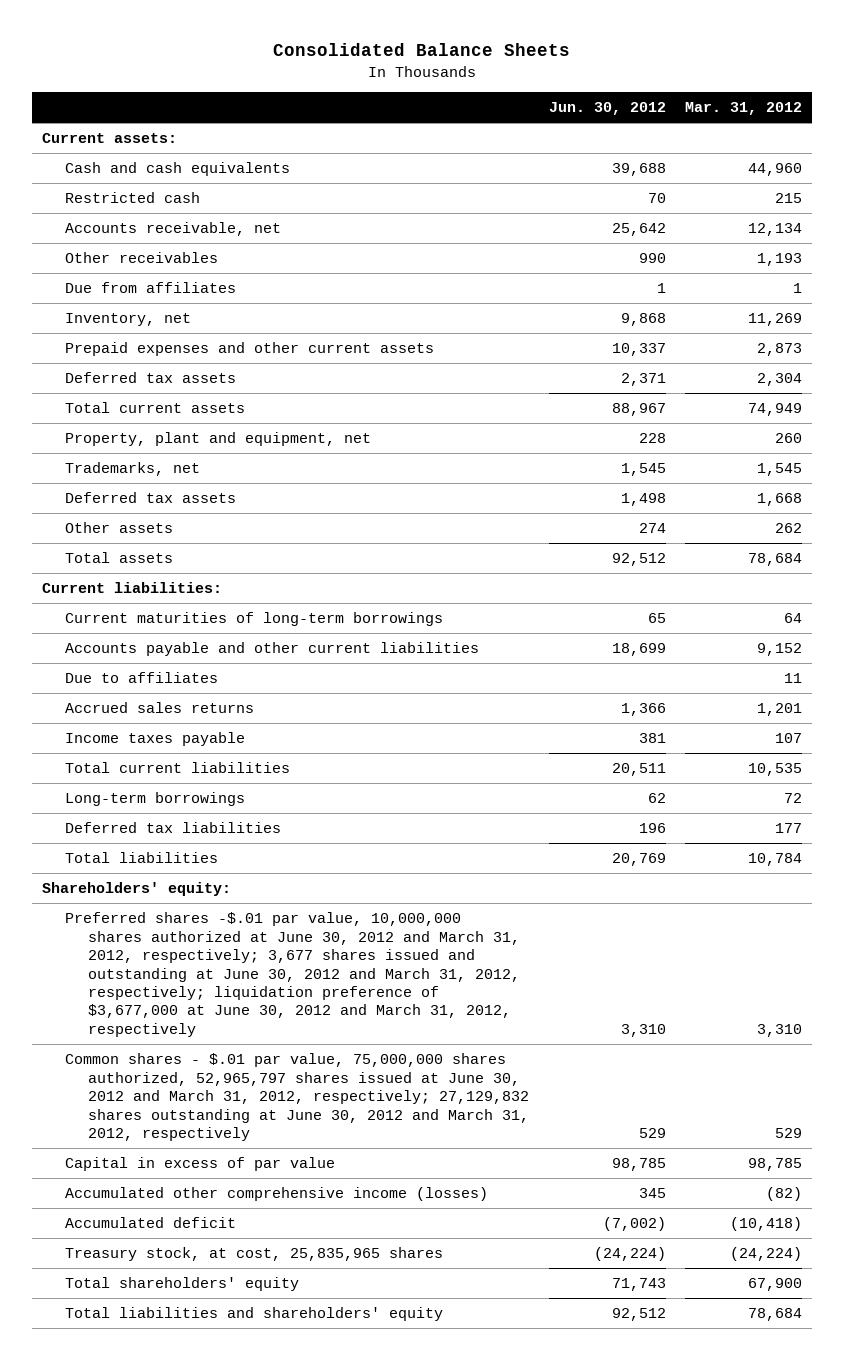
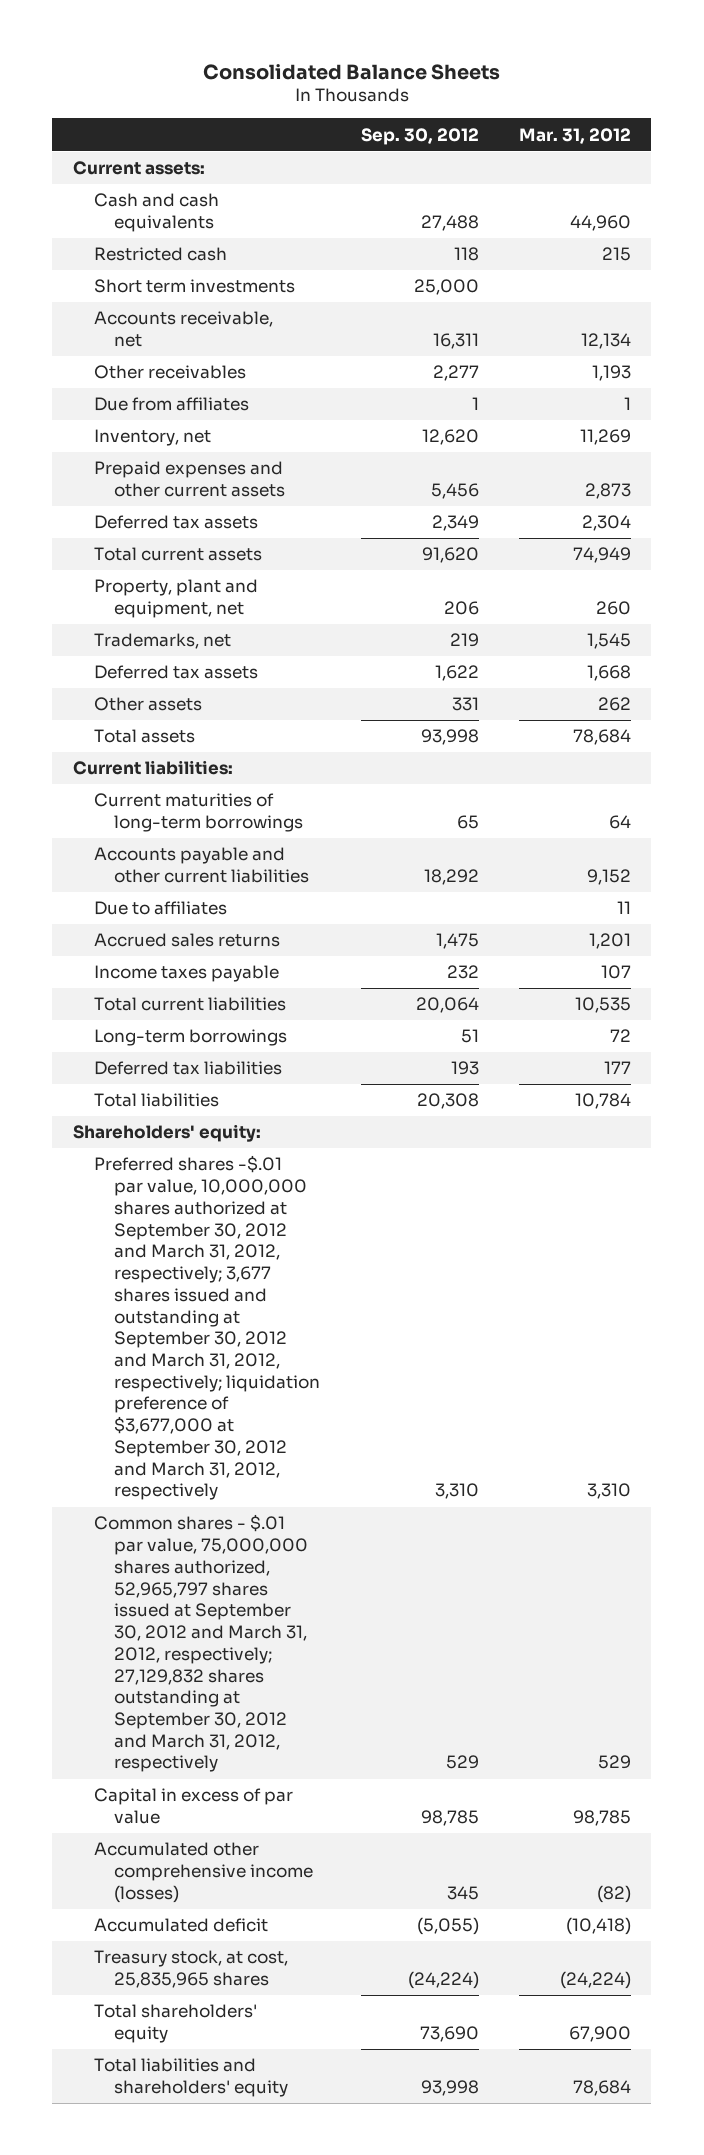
[548,101,666,115] Jun. 30, 2012 -> none
none -> [360,127,479,145] Sep. 30, 2012
none -> [93,279,295,294] Short term investments
[64,912,520,1037] Preferred shares -$.01 par value, 10,000,000 shares authorized at June 30, 2012 and March 31, 2012, respectively; 3,677 shares issued and outstanding at June 30, 2012 and March 31, 2012, respectively; liquidation preference of $3,677,000 at June 30, 2012 and March 31, 2012, respectively -> [93,1155,321,1501] Preferred shares -$.01 par value, 10,000,000 shares authorized at September 30, 2012 and March 31, 2012, respectively; 3,677 shares issued and outstanding at September 30, 2012 and March 31, 2012, respectively; liquidation preference of $3,677,000 at September 30, 2012 and March 31, 2012, respectively
[64,1053,529,1141] Common shares - $.01 par value, 75,000,000 shares authorized, 52,965,797 shares issued at June 30, 2012 and March 31, 2012, respectively; 27,129,832 shares outstanding at June 30, 2012 and March 31, 2012, respectively -> [93,1514,309,1773] Common shares - $.01 par value, 75,000,000 shares authorized, 52,965,797 shares issued at September 30, 2012 and March 31, 2012, respectively; 27,129,832 shares outstanding at September 30, 2012 and March 31, 2012, respectively

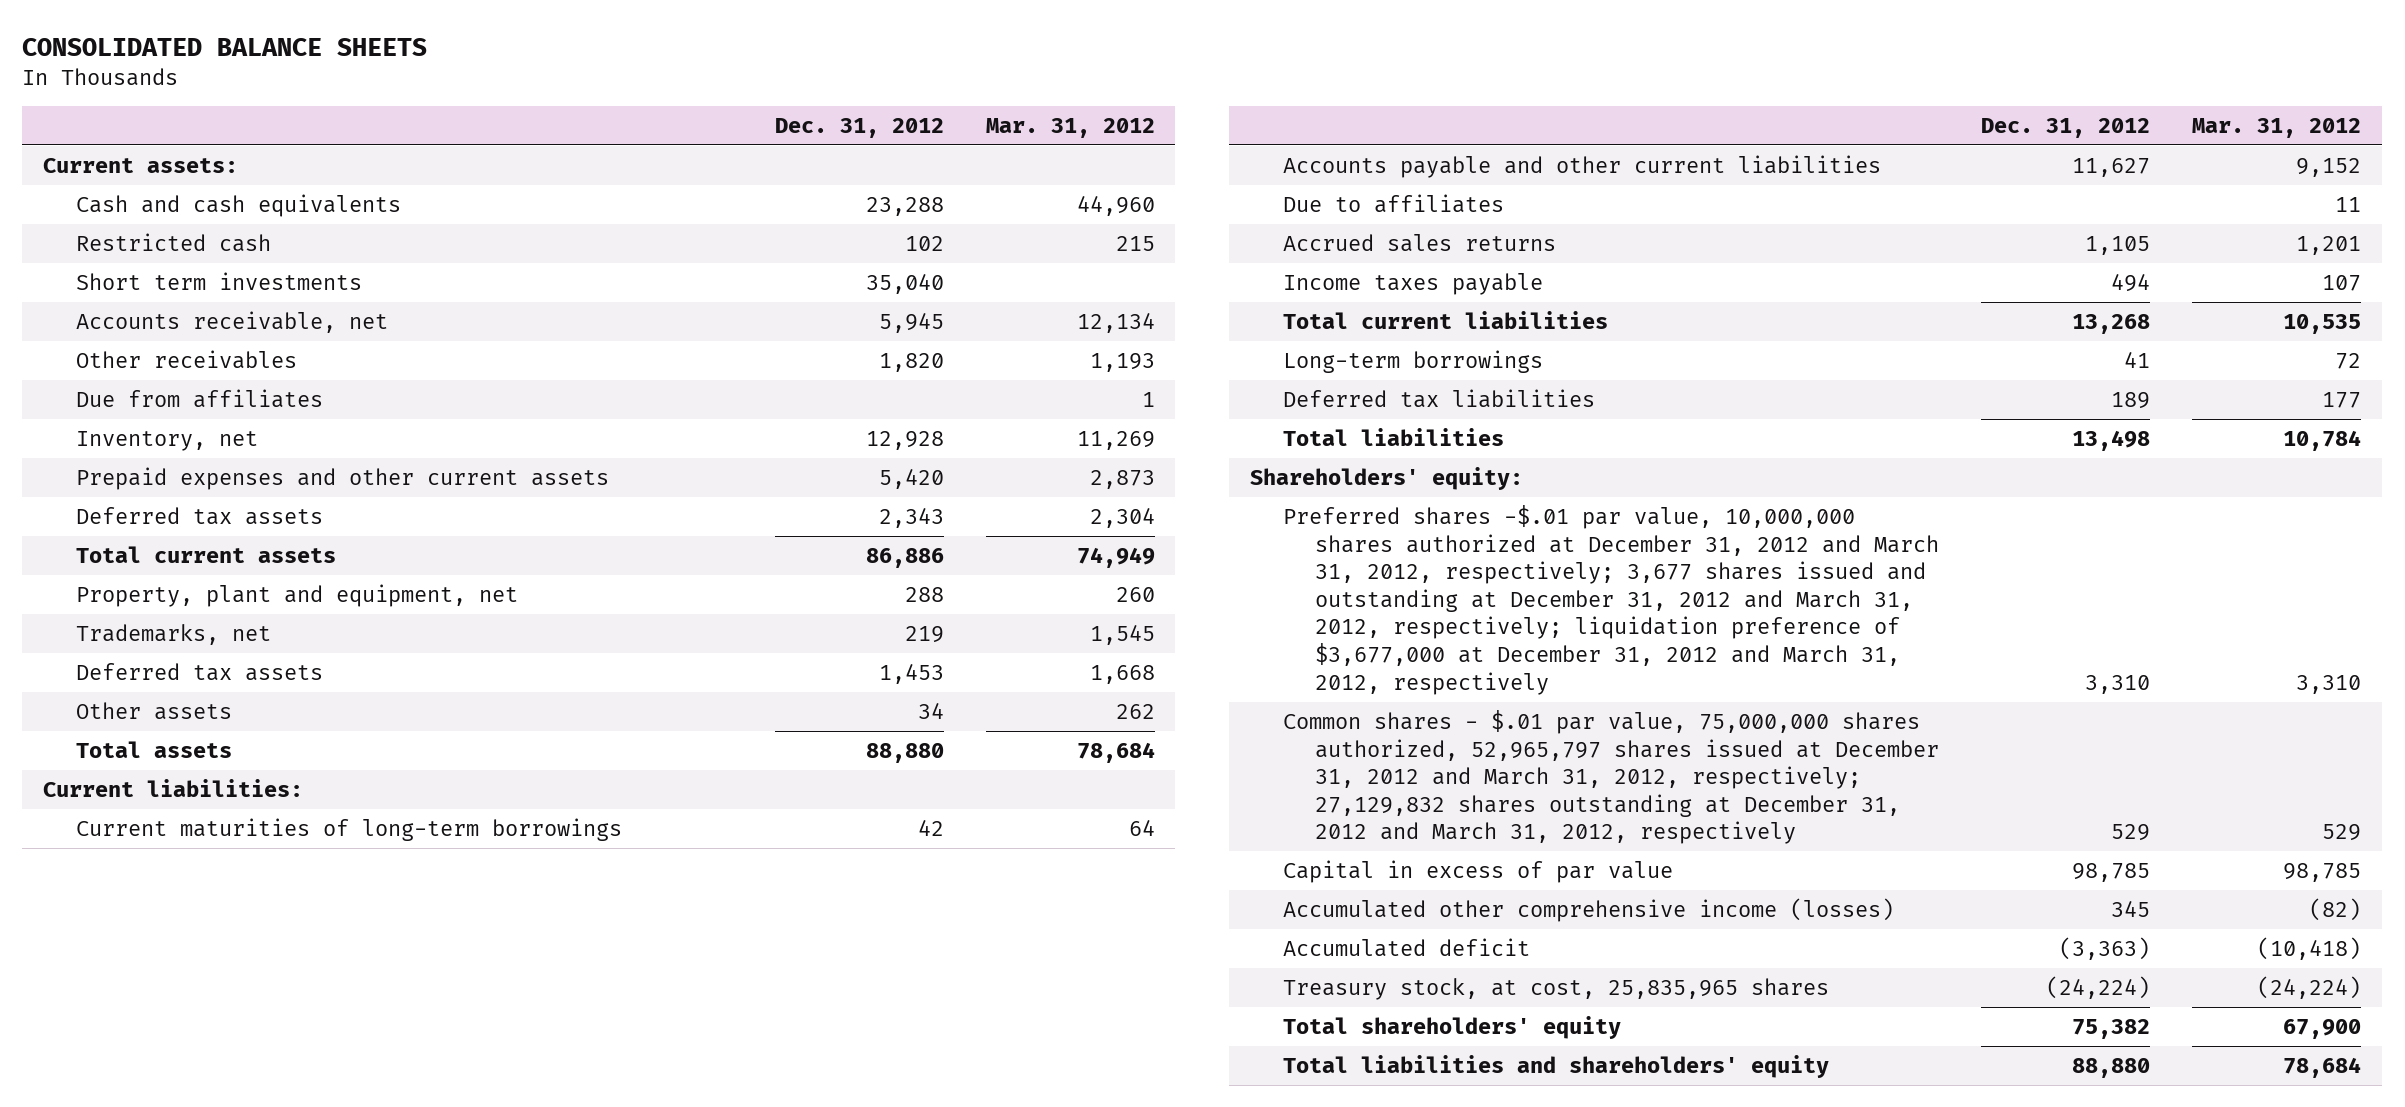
[202,63,500,80] Consolidated Balance Sheets -> [22,37,428,56] CONSOLIDATED BALANCE SHEETS
[360,127,479,145] Sep. 30, 2012 -> none
none -> [774,117,944,138] Dec. 31, 2012
[93,1155,321,1501] Preferred shares -$.01 par value, 10,000,000 shares authorized at September 30, 2012 and March 31, 2012, respectively; 3,677 shares issued and outstanding at September 30, 2012 and March 31, 2012, respectively; liquidation preference of $3,677,000 at September 30, 2012 and March 31, 2012, respectively -> [1282,504,1940,695] Preferred shares -$.01 par value, 10,000,000 shares authorized at December 31, 2012 and March 31, 2012, respectively; 3,677 shares issued and outstanding at December 31, 2012 and March 31, 2012, respectively; liquidation preference of $3,677,000 at December 31, 2012 and March 31, 2012, respectively
[93,1514,309,1773] Common shares - $.01 par value, 75,000,000 shares authorized, 52,965,797 shares issued at September 30, 2012 and March 31, 2012, respectively; 27,129,832 shares outstanding at September 30, 2012 and March 31, 2012, respectively -> [1282,709,1940,845] Common shares - $.01 par value, 75,000,000 shares authorized, 52,965,797 shares issued at December 31, 2012 and March 31, 2012, respectively; 27,129,832 shares outstanding at December 31, 2012 and March 31, 2012, respectively

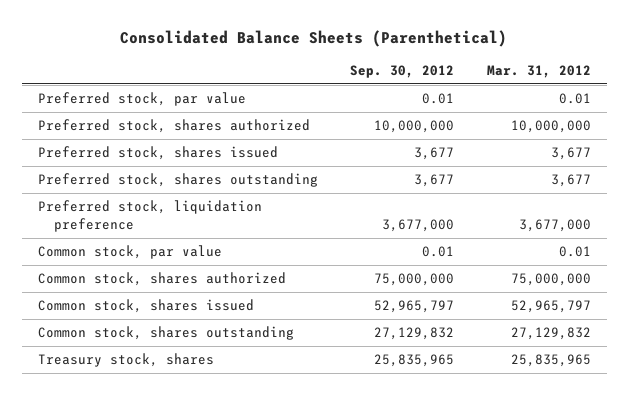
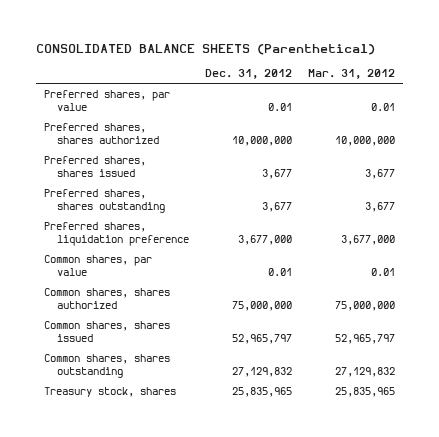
[120,29,508,47] Consolidated Balance Sheets (Parenthetical) -> [36,43,376,55] CONSOLIDATED BALANCE SHEETS (Parenthetical)
[350,64,455,78] Sep. 30, 2012 -> none
none -> [204,69,292,80] Dec. 31, 2012
[38,92,247,107] Preferred stock, par value -> [44,89,171,112] Preferred shares, par value
[38,119,311,134] Preferred stock, shares authorized -> [44,122,159,145] Preferred shares, shares authorized
[38,146,279,161] Preferred stock, shares issued -> [44,155,147,178] Preferred shares, shares issued
[38,173,319,188] Preferred stock, shares outstanding -> [44,188,165,214] Preferred shares, shares outstanding
[38,200,263,232] Preferred stock, liquidation preference -> [44,221,189,247] Preferred shares, liquidation preference
[38,245,223,260] Common stock, par value -> [44,254,153,277] Common shares, par value
[38,272,287,287] Common stock, shares authorized -> [44,287,171,310] Common shares, shares authorized
[38,299,255,314] Common stock, shares issued -> [44,320,171,343] Common shares, shares issued
[38,326,295,341] Common stock, shares outstanding -> [44,353,171,379] Common shares, shares outstanding

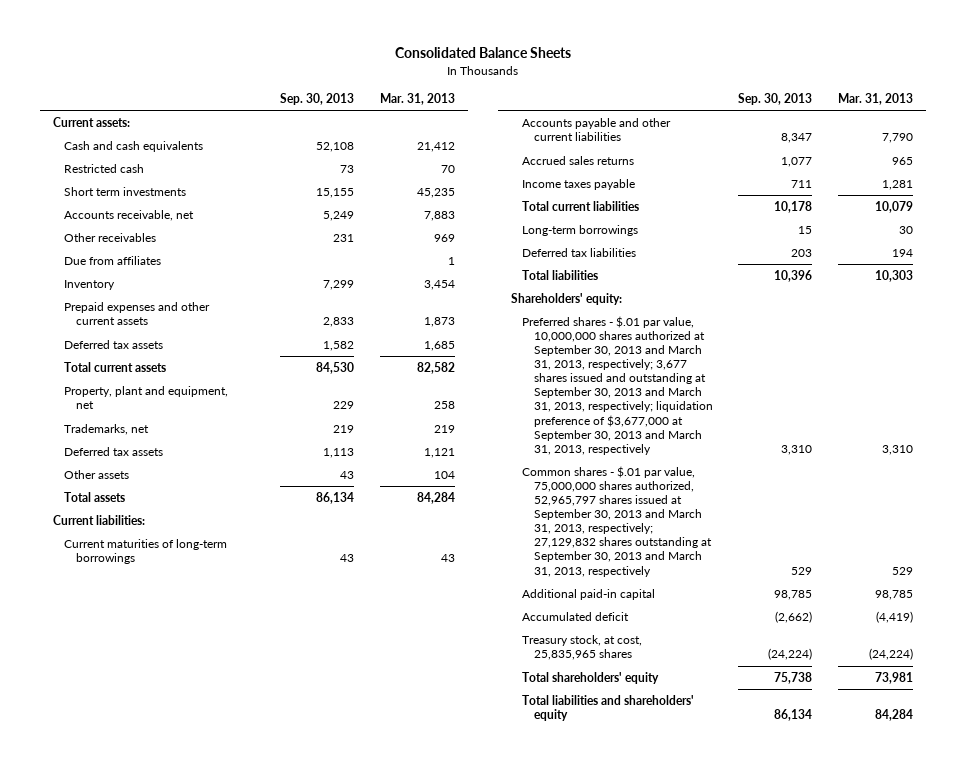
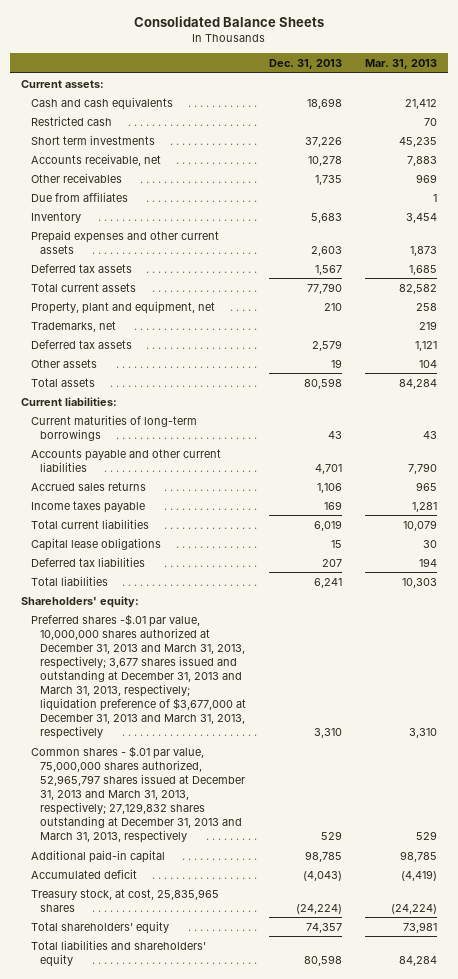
[280,92,355,105] Sep. 30, 2013 -> none
none -> [268,58,342,69] Dec. 31, 2013
[522,225,639,237] Long-term borrowings -> none
none -> [30,537,161,551] Capital lease obligations
[522,316,713,455] Preferred shares - $.01 par value, 10,000,000 shares authorized at September 30, 2013 and March 31, 2013, respectively; 3,677 shares issued and outstanding at September 30, 2013 and March 31, 2013, respectively; liquidation preference of $3,677,000 at September 30, 2013 and March 31, 2013, respectively -> [30,613,247,740] Preferred shares -$.01 par value, 10,000,000 shares authorized at December 31, 2013 and March 31, 2013, respectively; 3,677 shares issued and outstanding at December 31, 2013 and March 31, 2013, respectively; liquidation preference of $3,677,000 at December 31, 2013 and March 31, 2013, respectively
[522,466,712,577] Common shares - $.01 par value, 75,000,000 shares authorized, 52,965,797 shares issued at September 30, 2013 and March 31, 2013, respectively; 27,129,832 shares outstanding at September 30, 2013 and March 31, 2013, respectively -> [30,745,246,844] Common shares - $.01 par value, 75,000,000 shares authorized, 52,965,797 shares issued at December 31, 2013 and March 31, 2013, respectively; 27,129,832 shares outstanding at December 31, 2013 and March 31, 2013, respectively

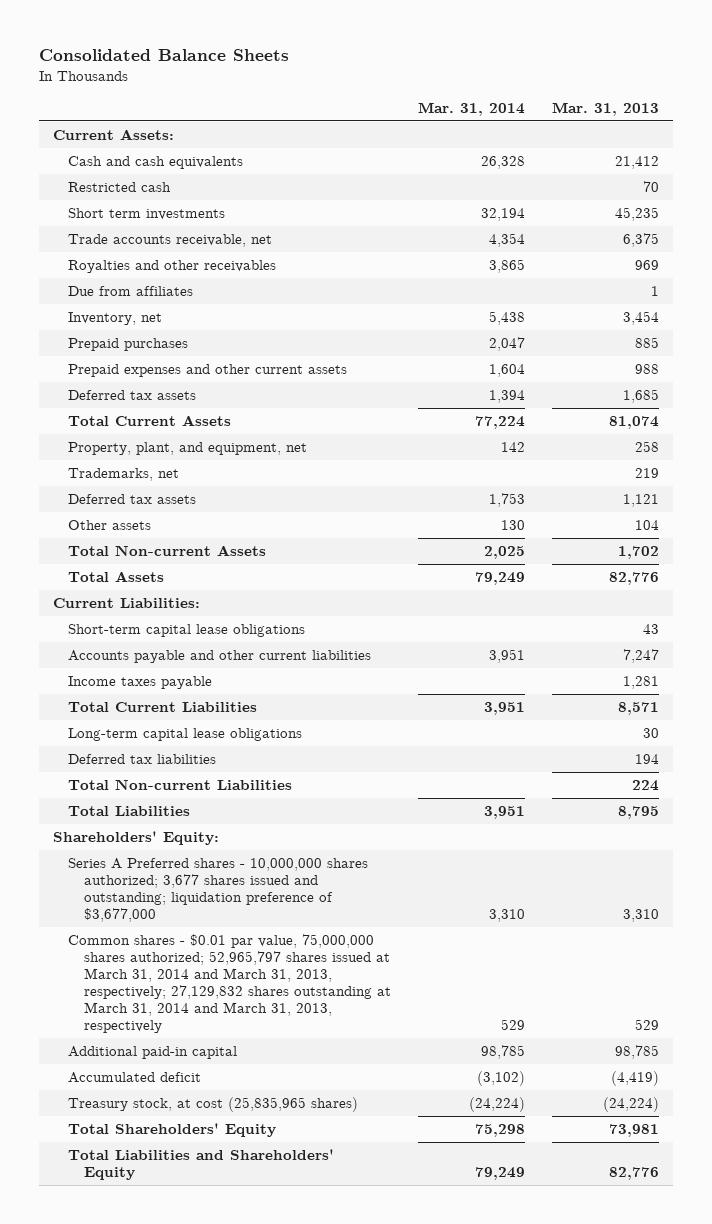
[268,58,342,69] Dec. 31, 2013 -> none
none -> [418,101,526,116] Mar. 31, 2014
[21,79,105,88] Current assets: -> [52,128,174,140] Current Assets:
[30,153,161,166] Accounts receivable, net -> [68,233,273,247] Trade accounts receivable, net
[406,155,437,166] 7,883 -> [623,232,660,247] 6,375
[30,172,122,183] Other receivables -> [68,259,277,273] Royalties and other receivables
[30,211,81,223] Inventory -> [68,311,163,325] Inventory, net
none -> [68,337,189,351] Prepaid purchases
[409,245,437,256] 1,873 -> [635,363,660,374] 988
[30,282,136,292] Total current assets -> [68,414,232,426] Total Current Assets
[398,283,437,294] 82,582 -> [609,415,660,429] 81,074
[30,300,215,314] Property, plant and equipment, net -> [68,441,308,455] Property, plant, and equipment, net
[30,414,197,441] Current maturities of long-term borrowings -> none
[30,481,146,491] Accrued sales returns -> none
none -> [68,544,267,556] Total Non-current Assets
[30,377,95,387] Total assets -> [68,570,165,582] Total Assets
[398,378,437,389] 84,284 -> [609,571,660,585] 82,776
[21,396,118,406] Current liabilities: -> [52,597,200,608] Current Liabilities:
none -> [68,623,306,637] Short-term capital lease obligations
[407,462,437,474] 7,790 -> [623,648,660,663] 7,247
[30,518,149,529] Total current liabilities -> [68,701,258,712] Total Current Liabilities
[402,519,437,531] 10,079 -> [618,701,660,715] 8,571
[30,537,161,551] Capital lease obligations -> [68,727,303,741] Long-term capital lease obligations
none -> [68,778,293,790] Total Non-current Liabilities
[30,575,108,586] Total liabilities -> [68,805,191,816] Total Liabilities
[401,577,437,588] 10,303 -> [618,805,660,819] 8,795
[21,595,140,608] Shareholders' equity: -> [52,830,219,845] Shareholders' Equity:
[30,613,247,740] Preferred shares -$.01 par value, 10,000,000 shares authorized at December 31, 2013 and March 31, 2013, respectively; 3,677 shares issued and outstanding at December 31, 2013 and March 31, 2013, respectively; liquidation preference of $3,677,000 at December 31, 2013 and March 31, 2013, respectively -> [68,857,369,923] Series A Preferred shares - 10,000,000 shares authorized; 3,677 shares issued and outstanding; liquidation preference of $3,677,000
[30,745,246,844] Common shares - $.01 par value, 75,000,000 shares authorized, 52,965,797 shares issued at December 31, 2013 and March 31, 2013, respectively; 27,129,832 shares outstanding at December 31, 2013 and March 31, 2013, respectively -> [68,933,391,1034] Common shares - $0.01 par value, 75,000,000 shares authorized; 52,965,797 shares issued at March 31, 2014 and March 31, 2013, respectively; 27,129,832 shares outstanding at March 31, 2014 and March 31, 2013, respectively
[30,888,219,912] Treasury stock, at cost, 25,835,965 shares -> [68,1096,359,1112] Treasury stock, at cost (25,835,965 shares)
[30,920,169,934] Total shareholders' equity -> [68,1122,277,1137] Total Shareholders' Equity
[30,939,206,967] Total liabilities and shareholders' equity -> [68,1148,335,1180] Total Liabilities and Shareholders' Equity
[398,955,437,966] 84,284 -> [609,1166,660,1180] 82,776

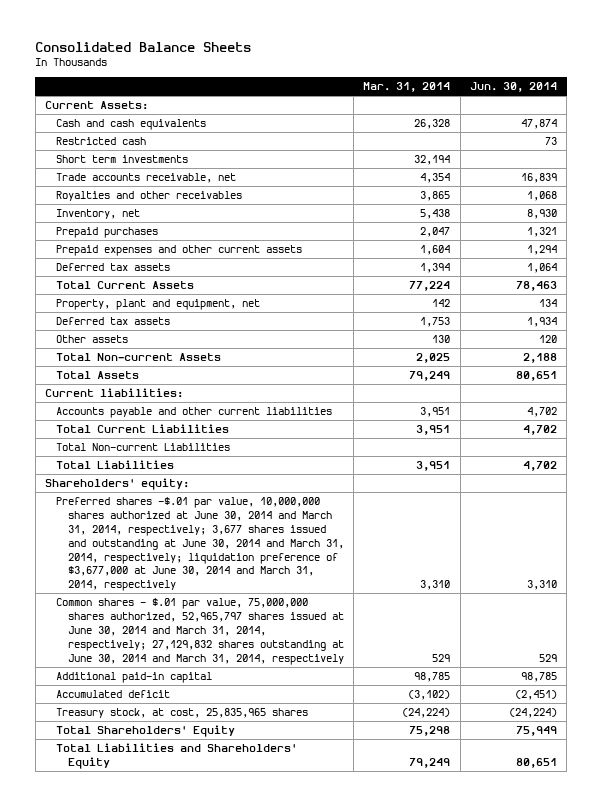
[552,101,660,116] Mar. 31, 2013 -> none
none -> [469,82,557,93] Jun. 30, 2014
[68,285,194,296] Due from affiliates -> none
[68,467,180,481] Trademarks, net -> none
[68,441,308,455] Property, plant, and equipment, net -> [56,299,261,311] Property, plant and equipment, net
[68,623,306,637] Short-term capital lease obligations -> none
[52,597,200,608] Current Liabilities: -> [44,388,183,399] Current liabilities:
[68,675,213,689] Income taxes payable -> none
[68,727,303,741] Long-term capital lease obligations -> none
[68,753,217,764] Deferred tax liabilities -> none
[52,830,219,845] Shareholders' Equity: -> [44,478,189,491] Shareholders' equity:
[68,857,369,923] Series A Preferred shares - 10,000,000 shares authorized; 3,677 shares issued and outstanding; liquidation preference of $3,677,000 -> [56,497,344,592] Preferred shares -$.01 par value, 10,000,000 shares authorized at June 30, 2014 and March 31, 2014, respectively; 3,677 shares issued and outstanding at June 30, 2014 and March 31, 2014, respectively; liquidation preference of $3,677,000 at June 30, 2014 and March 31, 2014, respectively
[68,933,391,1034] Common shares - $0.01 par value, 75,000,000 shares authorized; 52,965,797 shares issued at March 31, 2014 and March 31, 2013, respectively; 27,129,832 shares outstanding at March 31, 2014 and March 31, 2013, respectively -> [56,598,344,665] Common shares - $.01 par value, 75,000,000 shares authorized, 52,965,797 shares issued at June 30, 2014 and March 31, 2014, respectively; 27,129,832 shares outstanding at June 30, 2014 and March 31, 2014, respectively
[68,1096,359,1112] Treasury stock, at cost (25,835,965 shares) -> [56,708,309,719] Treasury stock, at cost, 25,835,965 shares

